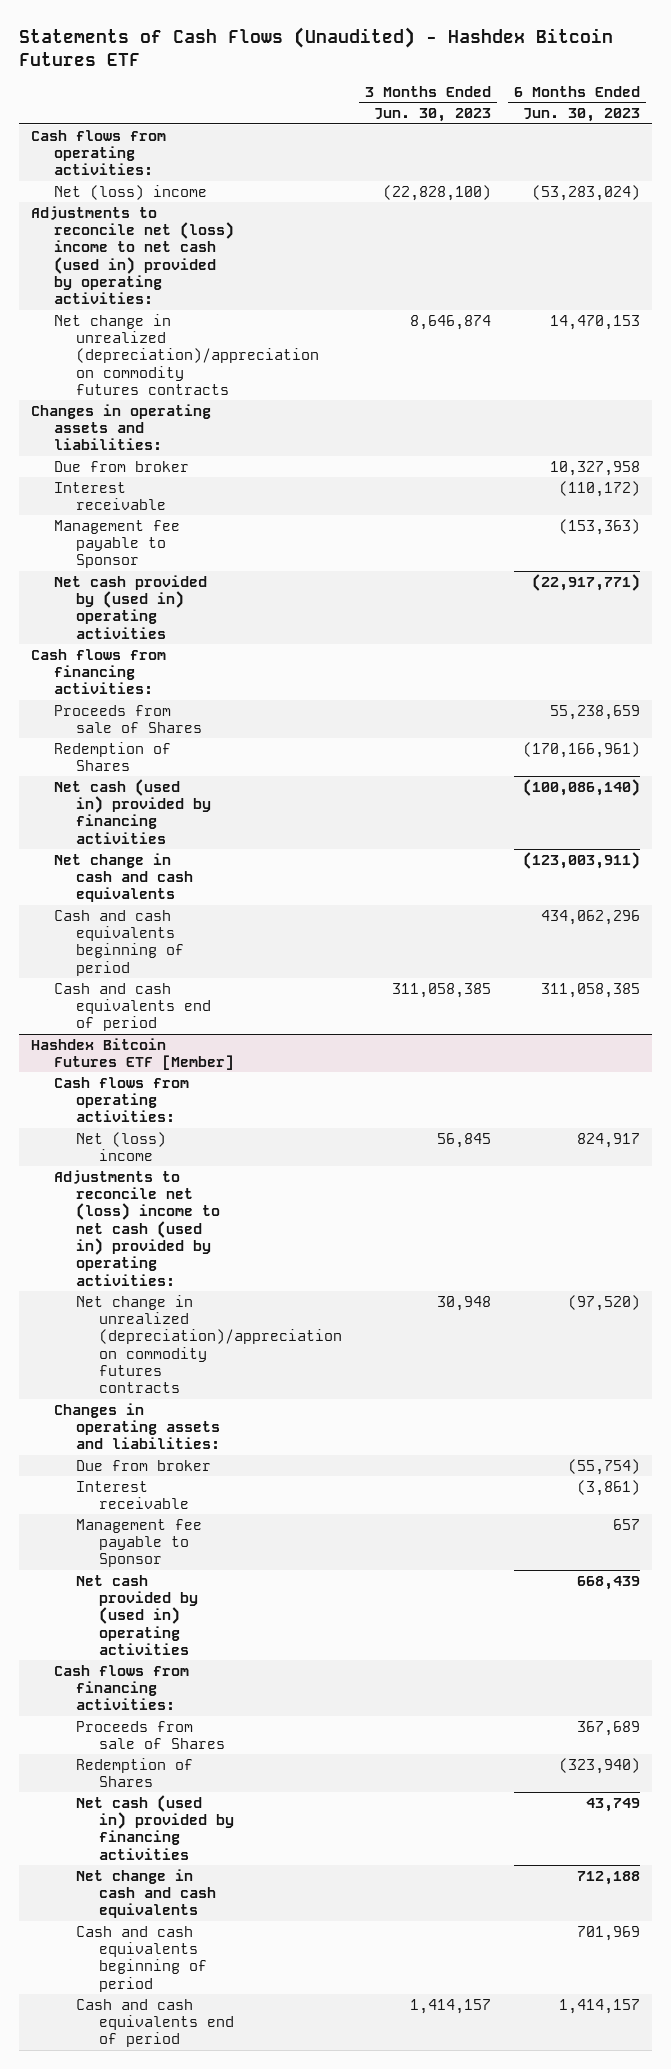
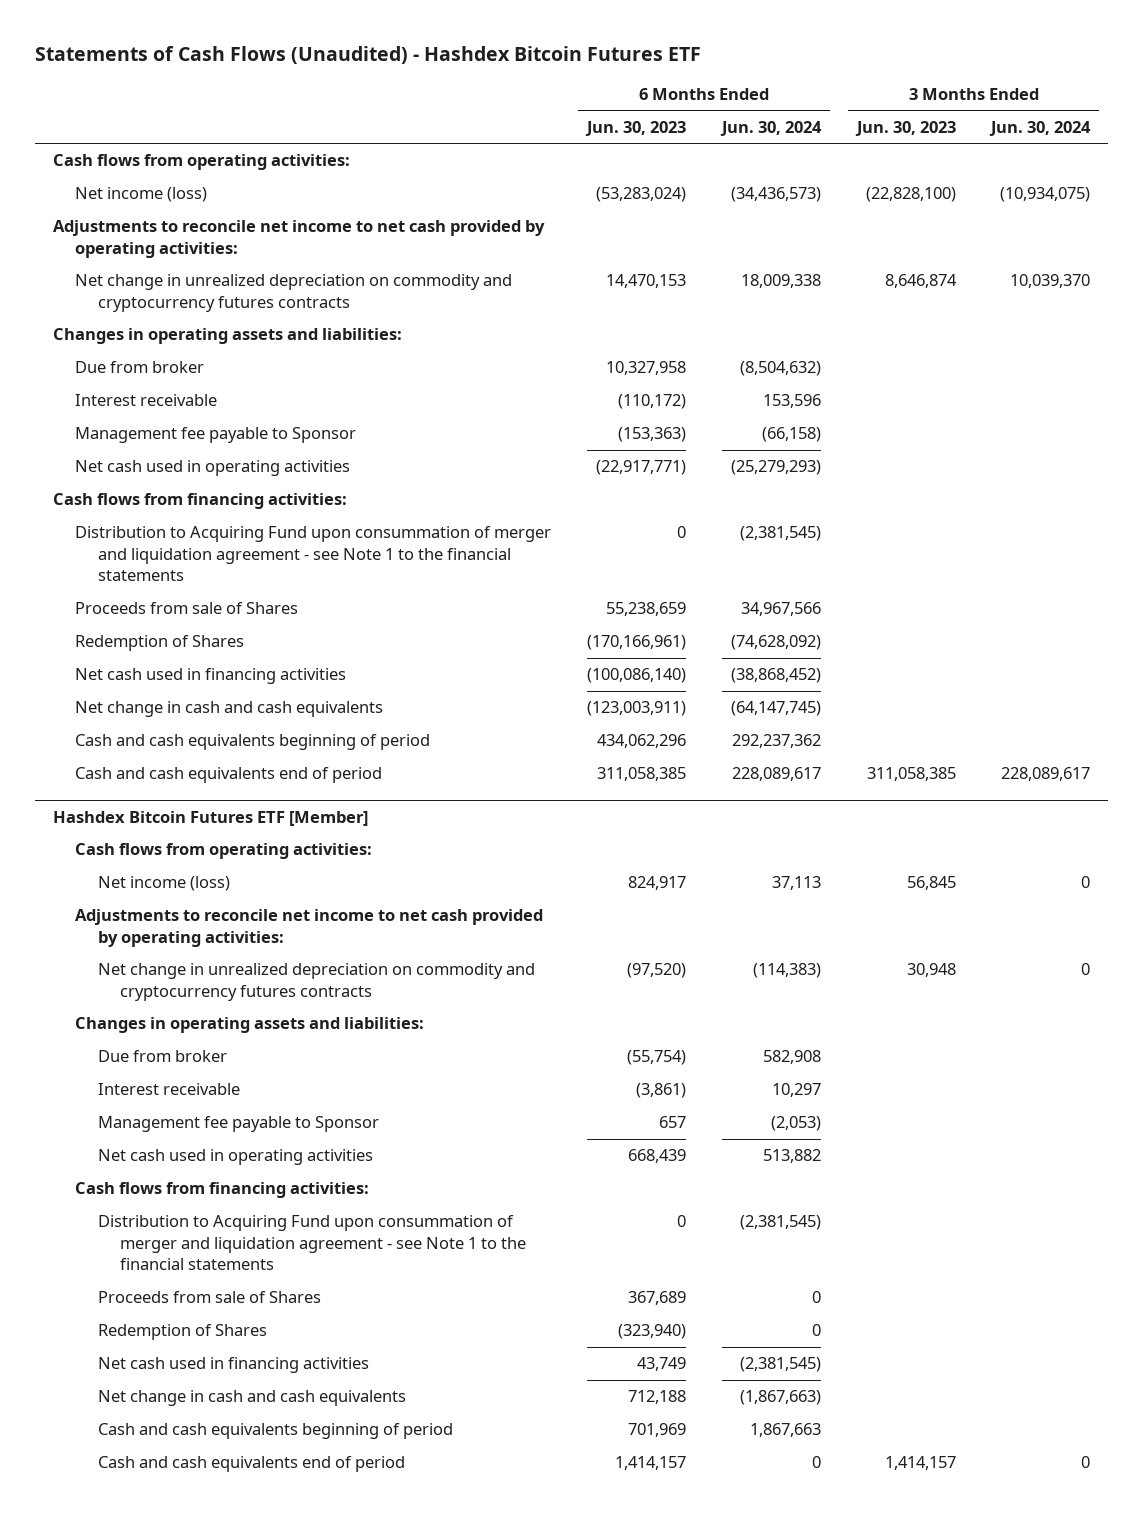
none -> [719,120,822,136] Jun. 30, 2024
none -> [989,120,1092,136] Jun. 30, 2024
[53,184,207,200] Net (loss) income -> [75,187,208,203] Net income (loss)
[31,205,234,305] Adjustments to reconcile net (loss) income to net cash (used in) provided by operating activities: -> [53,220,546,258] Adjustments to reconcile net income to net cash provided by operating activities:
[53,313,320,396] Net change in unrealized (depreciation)/appreciation on commodity futures contracts -> [75,274,513,312] Net change in unrealized depreciation on commodity and cryptocurrency futures contracts
[53,574,207,639] Net cash provided by (used in) operating activities -> [75,460,351,477] Net cash used in operating activities
none -> [75,526,552,582] Distribution to Acquiring Fund upon consummation of merger and liquidation agreement - see Note 1 to the financial statements
[53,778,212,844] Net cash (used in) provided by financing activities -> [75,668,347,685] Net cash used in financing activities
[76,1131,167,1162] Net (loss) income -> [97,876,230,892] Net income (loss)
[53,1169,221,1286] Adjustments to reconcile net (loss) income to net cash (used in) provided by operating activities: -> [75,909,544,947] Adjustments to reconcile net income to net cash provided by operating activities:
[76,1294,342,1394] Net change in unrealized (depreciation)/appreciation on commodity futures contracts -> [97,963,535,1001] Net change in unrealized depreciation on commodity and cryptocurrency futures contracts
[76,1574,198,1656] Net cash provided by (used in) operating activities -> [97,1149,373,1166] Net cash used in operating activities
none -> [97,1215,527,1271] Distribution to Acquiring Fund upon consummation of merger and liquidation agreement - see Note 1 to the financial statements
[76,1794,234,1860] Net cash (used in) provided by financing activities -> [97,1357,369,1374] Net cash used in financing activities

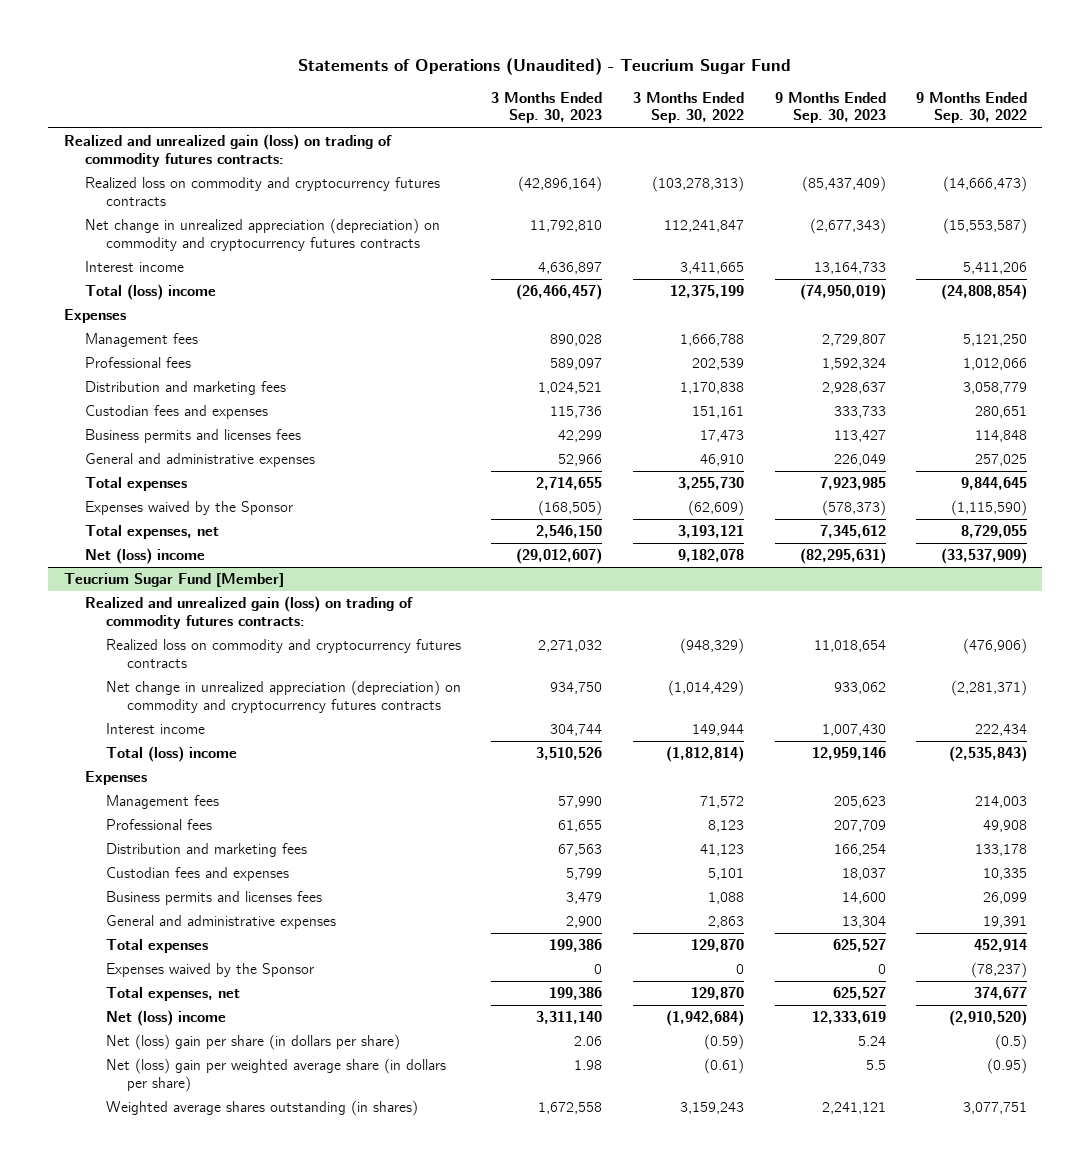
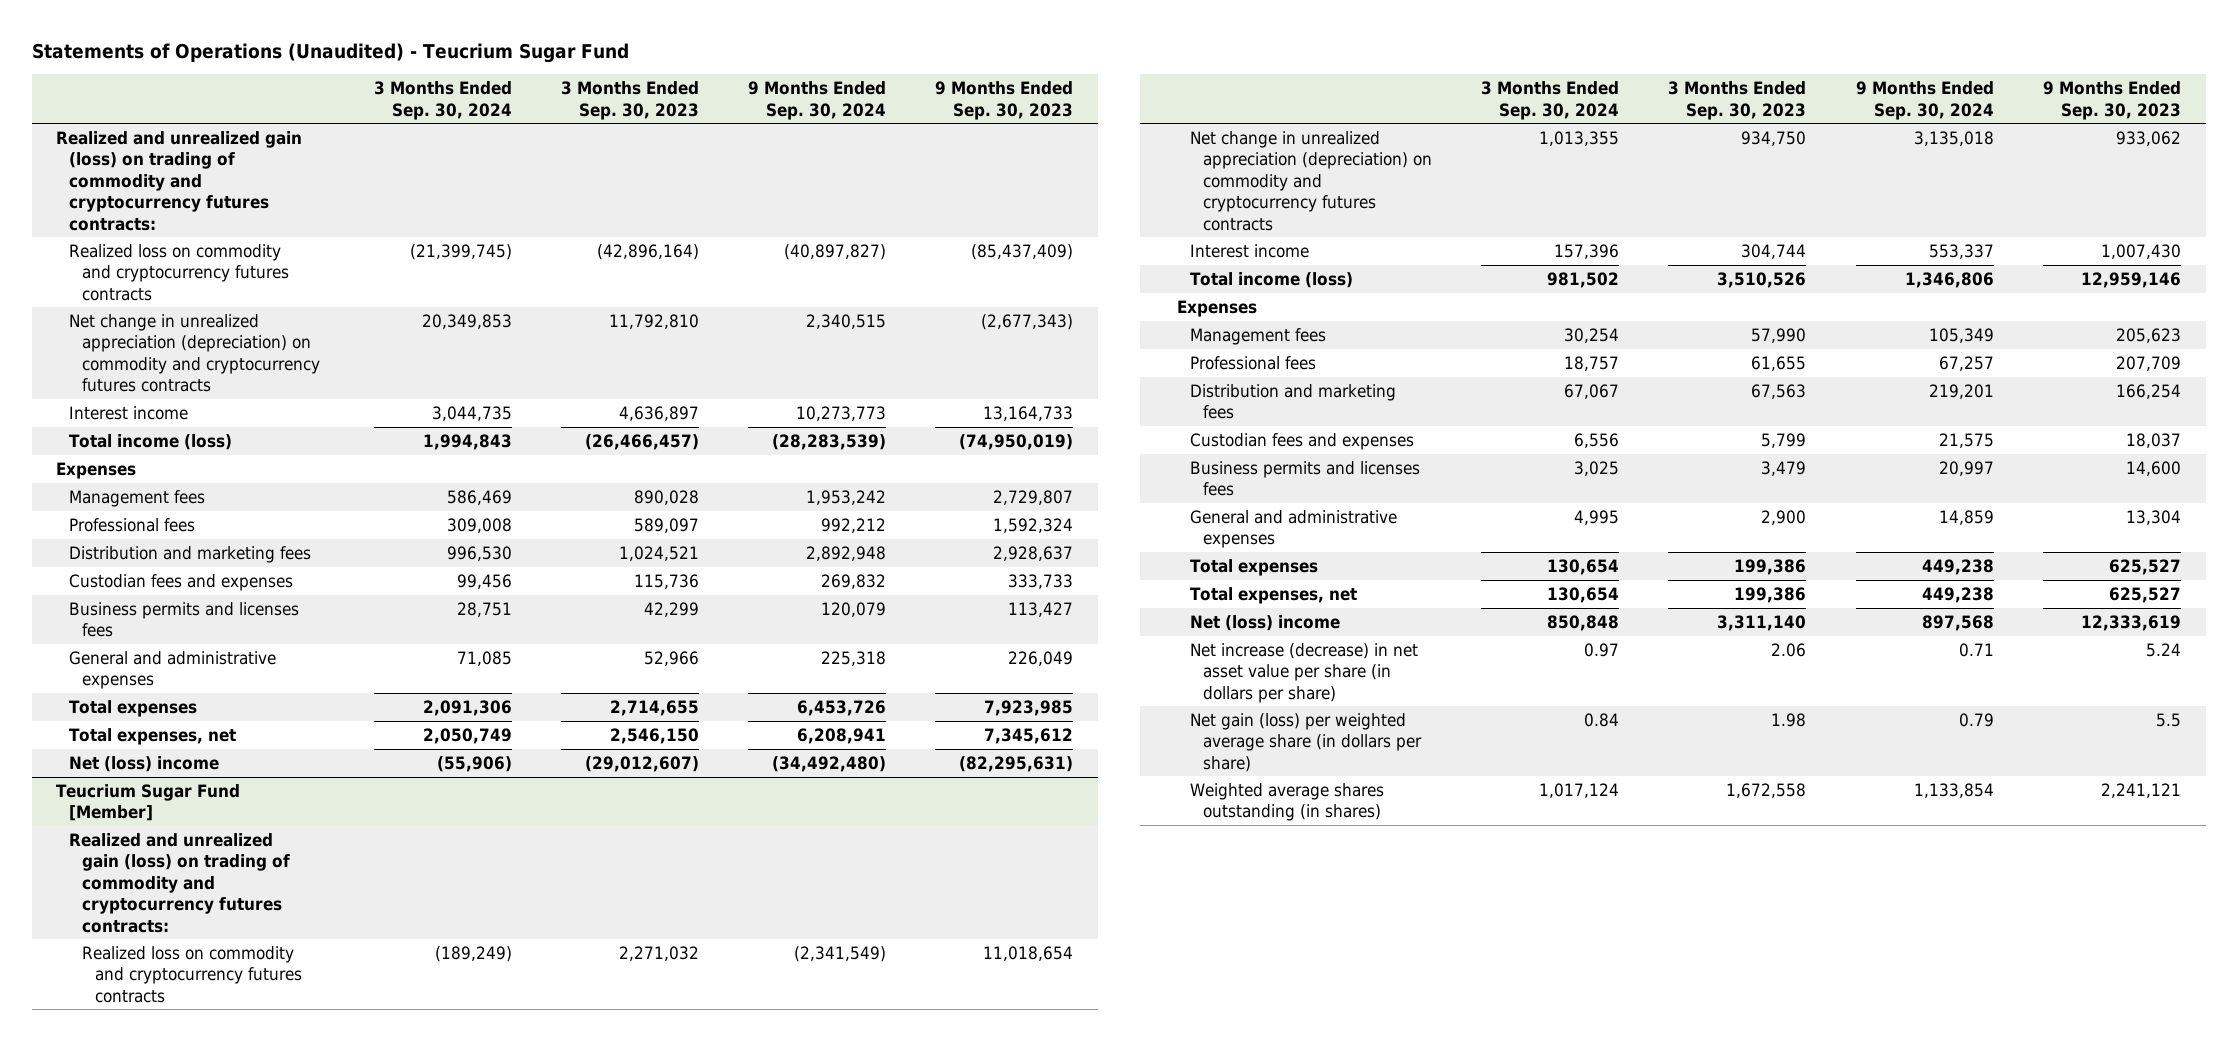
[632,91,744,124] 3 Months Ended Sep. 30, 2022 -> none
[916,91,1028,124] 9 Months Ended Sep. 30, 2022 -> none
none -> [373,81,512,120] 3 Months Ended Sep. 30, 2024
none -> [747,81,886,120] 9 Months Ended Sep. 30, 2024
[63,134,392,167] Realized and unrealized gain (loss) on trading of commodity futures contracts: -> [56,130,303,231] Realized and unrealized gain (loss) on trading of commodity and cryptocurrency futures contracts:
[84,284,216,301] Total (loss) income -> [69,433,233,450] Total income (loss)
[84,501,293,516] Expenses waived by the Sponsor -> none
[84,596,413,629] Realized and unrealized gain (loss) on trading of commodity futures contracts: -> [69,832,291,933] Realized and unrealized gain (loss) on trading of commodity and cryptocurrency futures contracts:
[105,746,237,763] Total (loss) income -> [1190,271,1354,288] Total income (loss)
[105,963,314,978] Expenses waived by the Sponsor -> none
[105,1034,400,1051] Net (loss) gain per share (in dollars per share) -> [1190,642,1419,703] Net increase (decrease) in net asset value per share (in dollars per share)
[105,1058,446,1092] Net (loss) gain per weighted average share (in dollars per share) -> [1190,712,1423,772] Net gain (loss) per weighted average share (in dollars per share)

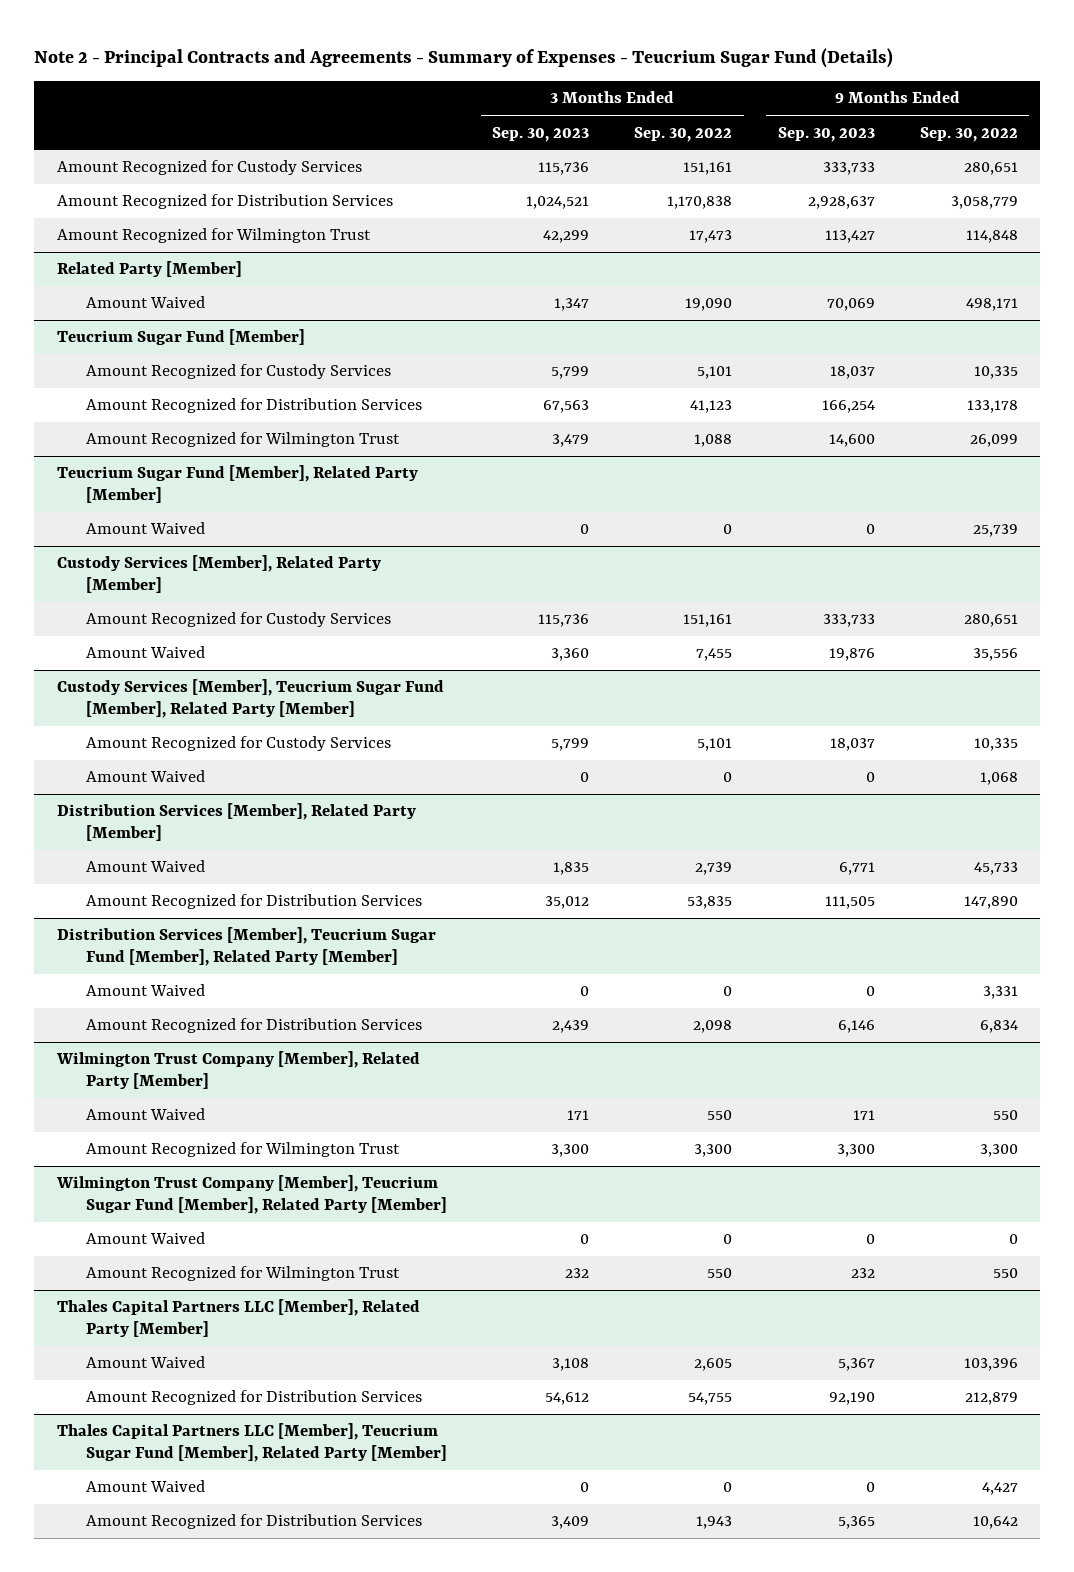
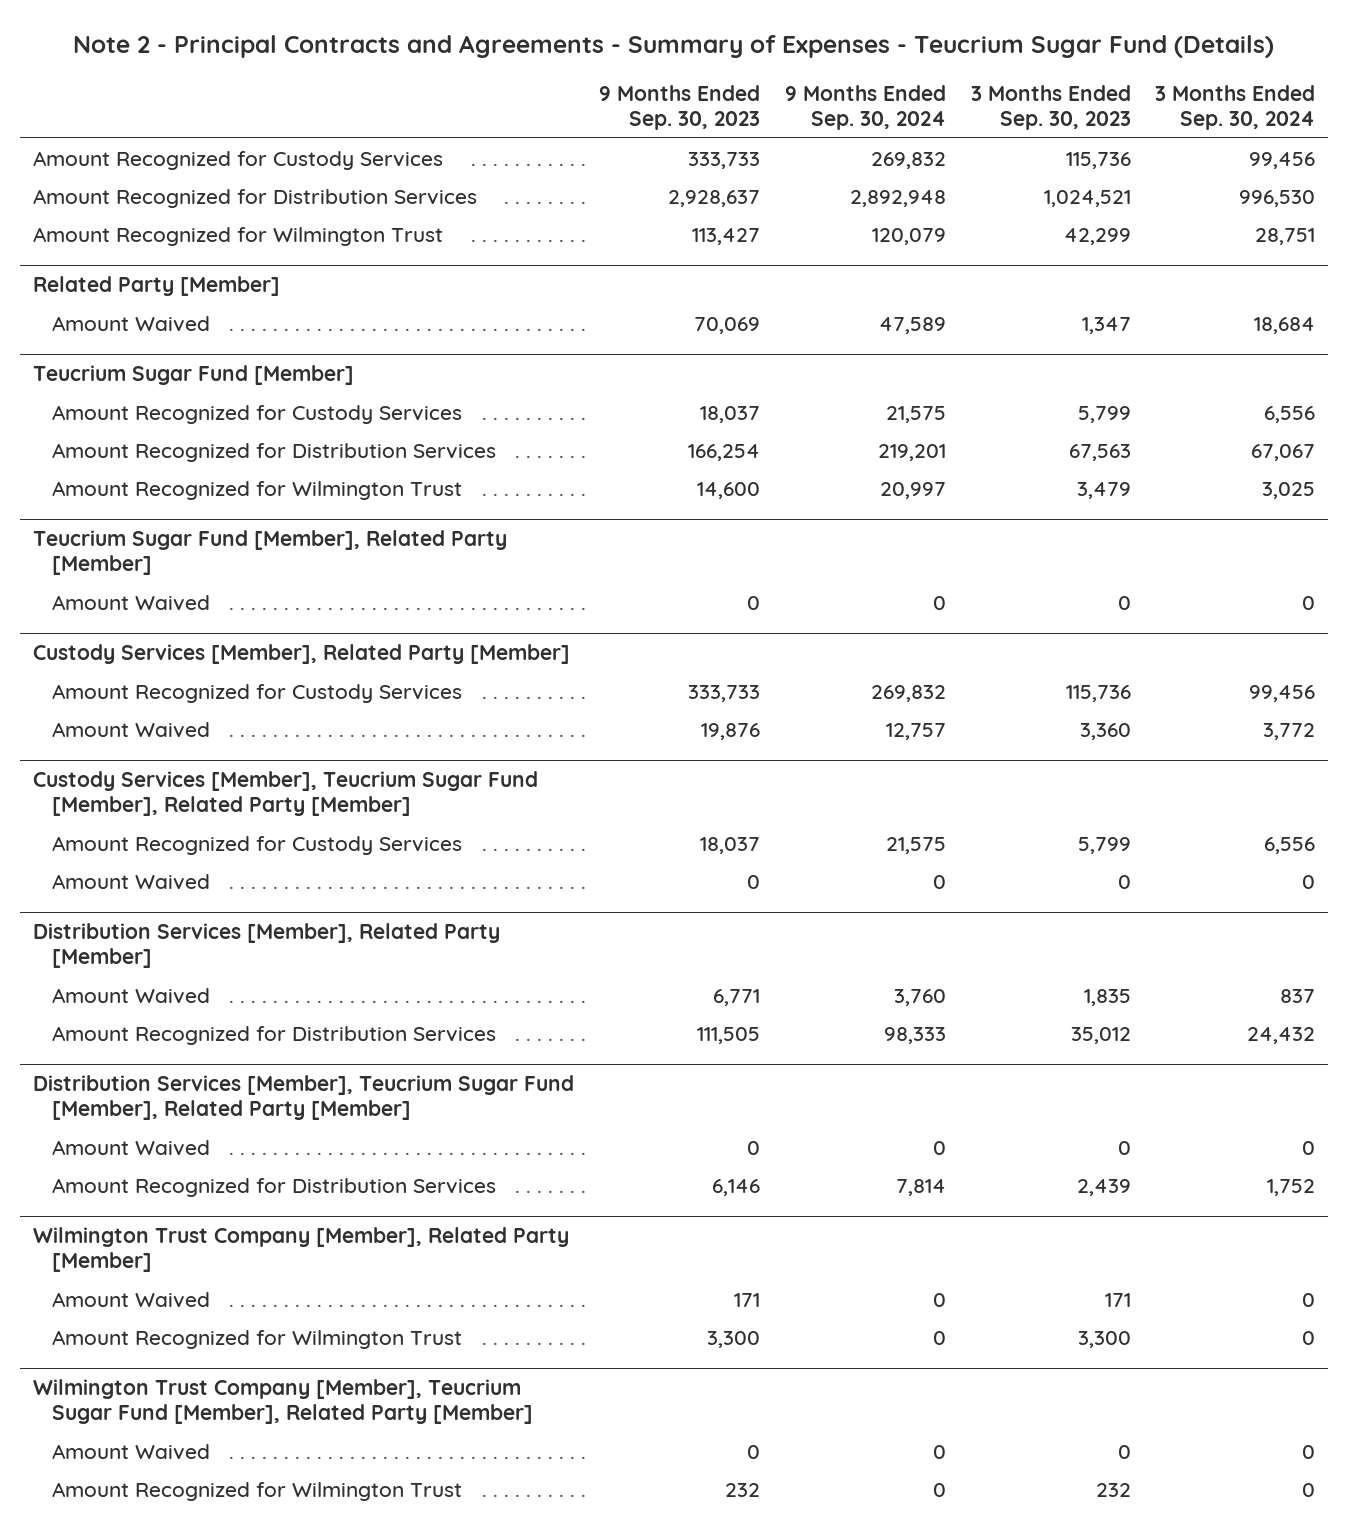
[634,126,733,142] Sep. 30, 2022 -> none
[919,126,1018,142] Sep. 30, 2022 -> none
none -> [784,84,946,131] 9 Months Ended Sep. 30, 2024
none -> [1155,84,1316,131] 3 Months Ended Sep. 30, 2024
[56,1299,420,1337] Thales Capital Partners LLC [Member], Related Party [Member] -> none
[86,1356,206,1369] Amount Waived -> none
[86,1390,423,1406] Amount Recognized for Distribution Services -> none
[56,1423,448,1462] Thales Capital Partners LLC [Member], Teucrium Sugar Fund [Member], Related Party [Member] -> none
[86,1480,206,1493] Amount Waived -> none
[86,1514,423,1530] Amount Recognized for Distribution Services -> none

